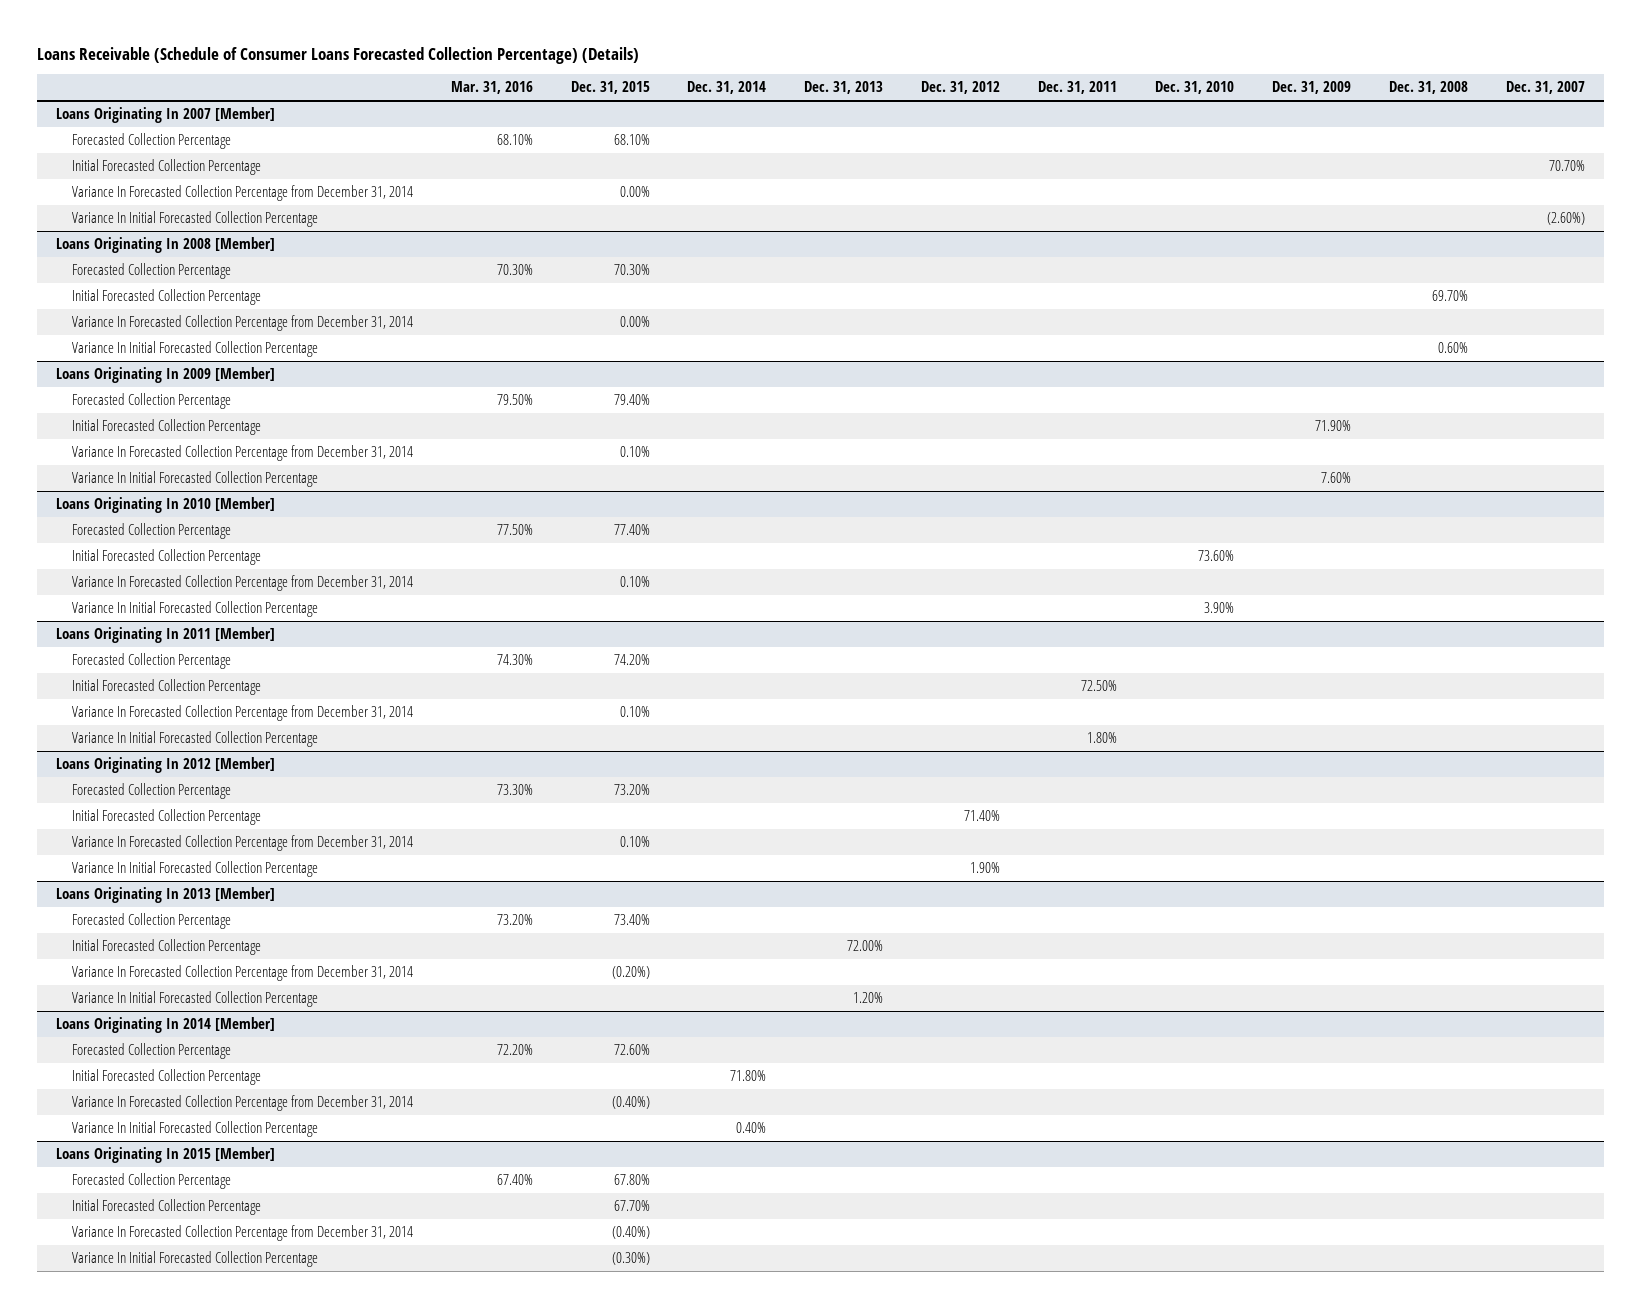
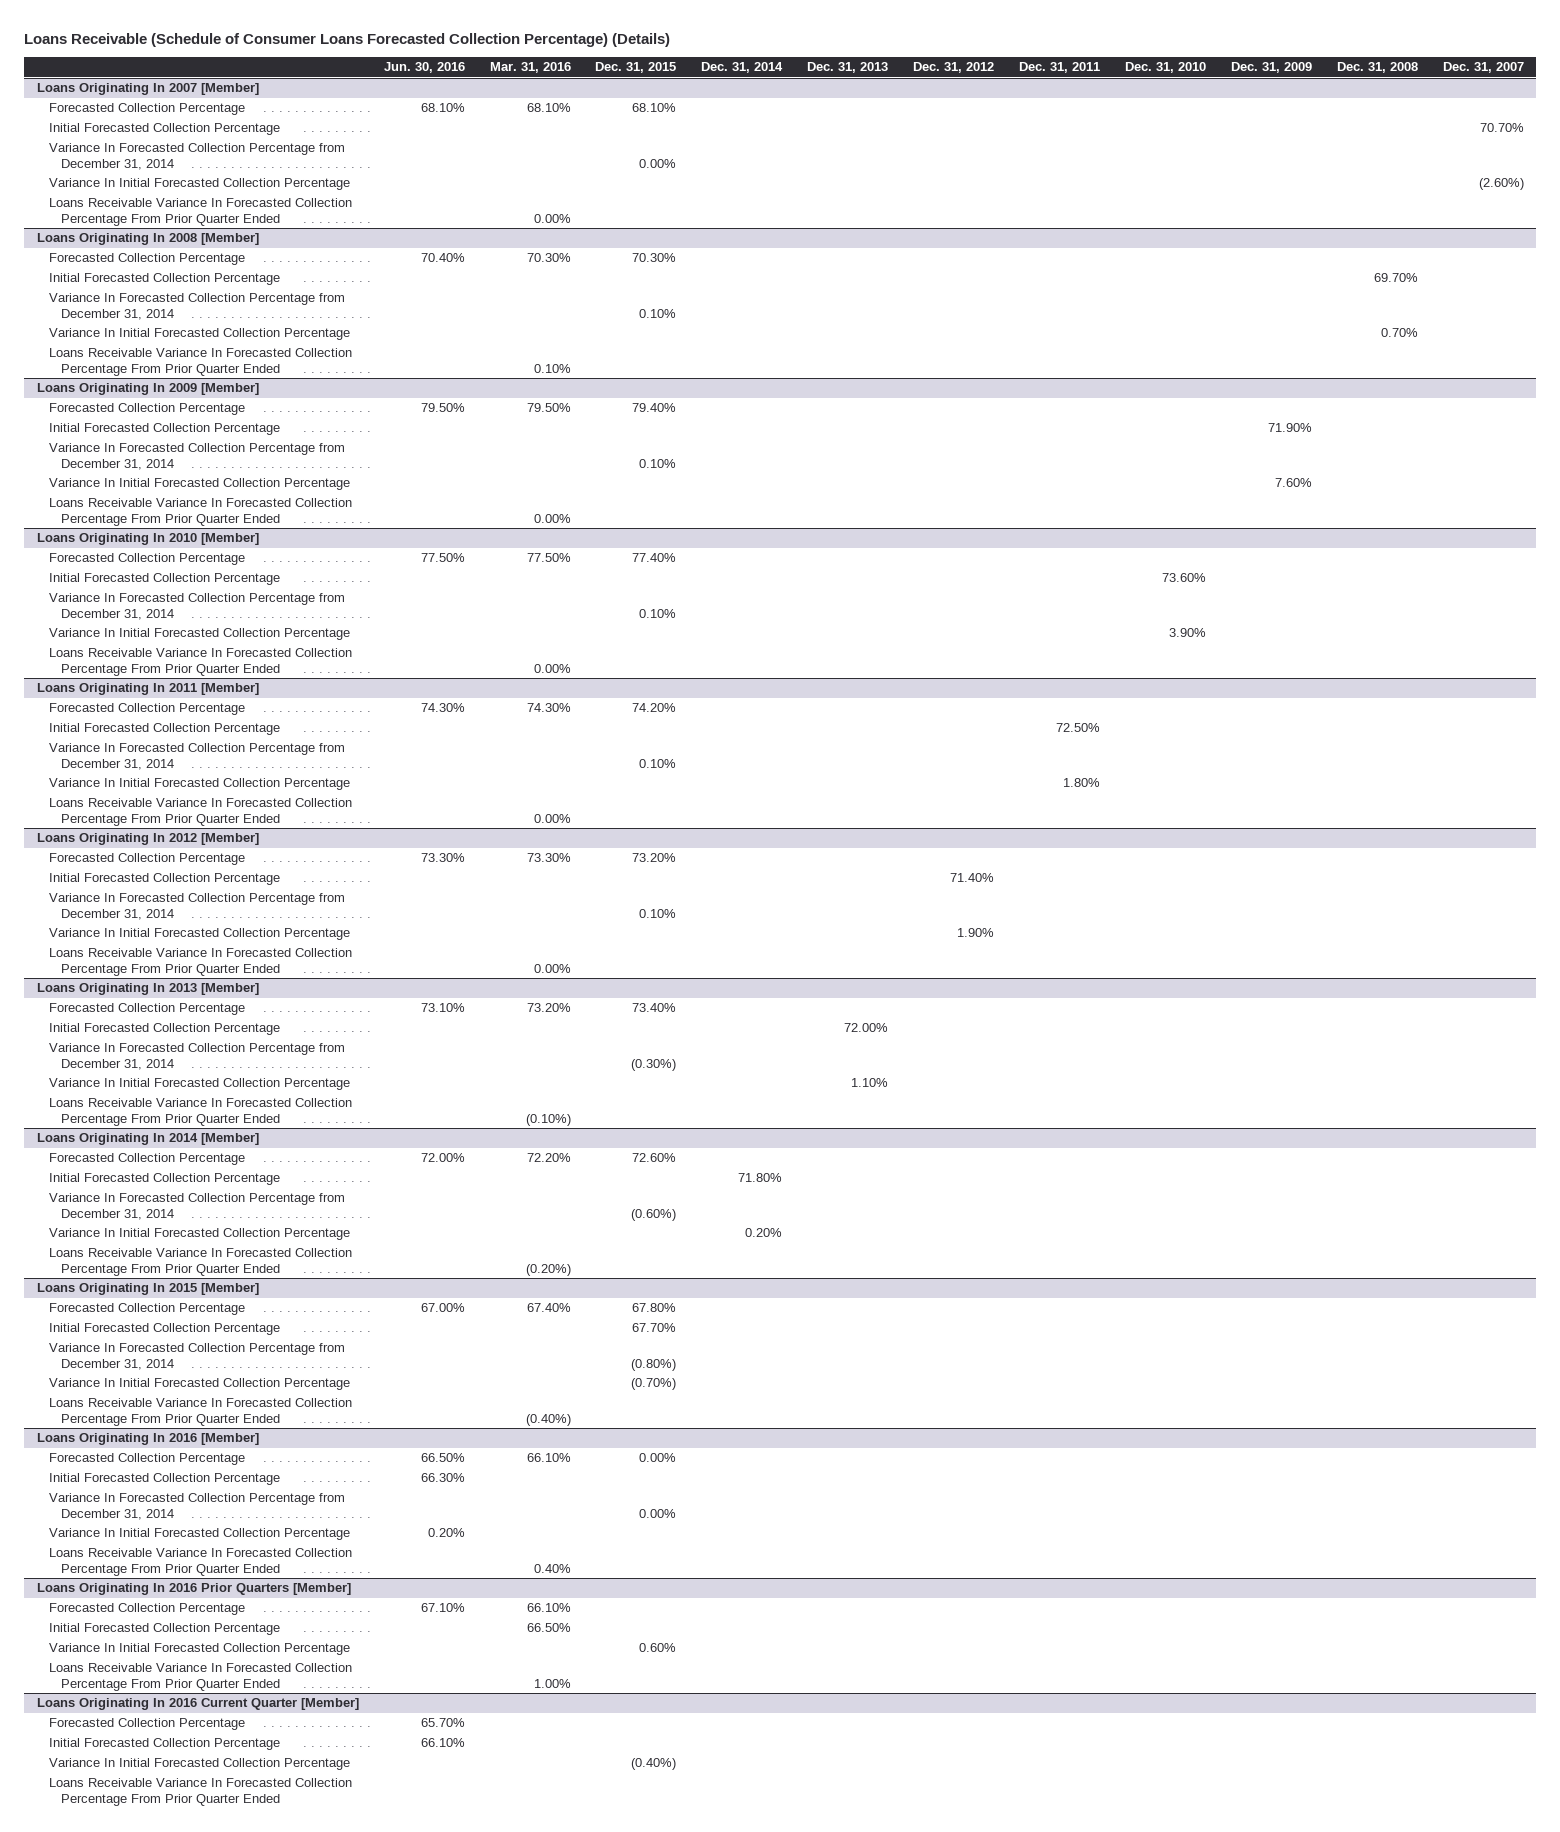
none -> [383,62,465,74] Jun. 30, 2016
none -> [48,198,352,226] Loans Receivable Variance In Forecasted Collection Percentage From Prior Quarter Ended
[619,316,650,328] 0.00% -> [639,308,677,318] 0.10%
[1438,342,1469,354] 0.60% -> [1380,328,1418,338] 0.70%
none -> [48,348,352,376] Loans Receivable Variance In Forecasted Collection Percentage From Prior Quarter Ended
none -> [48,498,352,526] Loans Receivable Variance In Forecasted Collection Percentage From Prior Quarter Ended
none -> [48,648,352,676] Loans Receivable Variance In Forecasted Collection Percentage From Prior Quarter Ended
none -> [48,798,352,826] Loans Receivable Variance In Forecasted Collection Percentage From Prior Quarter Ended
none -> [48,948,352,976] Loans Receivable Variance In Forecasted Collection Percentage From Prior Quarter Ended
[611,966,650,980] (0.20%) -> [631,1058,677,1071] (0.30%)
[853,992,884,1004] 1.20% -> [851,1078,889,1088] 1.10%
none -> [48,1098,352,1126] Loans Receivable Variance In Forecasted Collection Percentage From Prior Quarter Ended
[611,1096,650,1110] (0.40%) -> [631,1208,677,1221] (0.60%)
[736,1122,767,1134] 0.40% -> [745,1228,783,1238] 0.20%
none -> [48,1248,352,1276] Loans Receivable Variance In Forecasted Collection Percentage From Prior Quarter Ended
[611,1226,650,1240] (0.40%) -> [631,1358,677,1371] (0.80%)
[611,1252,650,1266] (0.30%) -> [631,1378,677,1391] (0.70%)
none -> [48,1398,352,1426] Loans Receivable Variance In Forecasted Collection Percentage From Prior Quarter Ended
none -> [36,1433,259,1446] Loans Originating In 2016 [Member]
none -> [48,1453,245,1466] Forecasted Collection Percentage
none -> [48,1473,280,1486] Initial Forecasted Collection Percentage
none -> [48,1493,345,1520] Variance In Forecasted Collection Percentage from December 31, 2014
none -> [48,1528,350,1541] Variance In Initial Forecasted Collection Percentage
none -> [48,1548,352,1576] Loans Receivable Variance In Forecasted Collection Percentage From Prior Quarter Ended
none -> [36,1583,351,1596] Loans Originating In 2016 Prior Quarters [Member]
none -> [48,1603,245,1616] Forecasted Collection Percentage
none -> [48,1623,280,1636] Initial Forecasted Collection Percentage
none -> [48,1643,350,1656] Variance In Initial Forecasted Collection Percentage
none -> [48,1663,352,1691] Loans Receivable Variance In Forecasted Collection Percentage From Prior Quarter Ended
none -> [36,1698,359,1711] Loans Originating In 2016 Current Quarter [Member]
none -> [48,1718,245,1731] Forecasted Collection Percentage
none -> [48,1738,280,1751] Initial Forecasted Collection Percentage
none -> [48,1758,350,1771] Variance In Initial Forecasted Collection Percentage
none -> [48,1778,352,1806] Loans Receivable Variance In Forecasted Collection Percentage From Prior Quarter Ended

